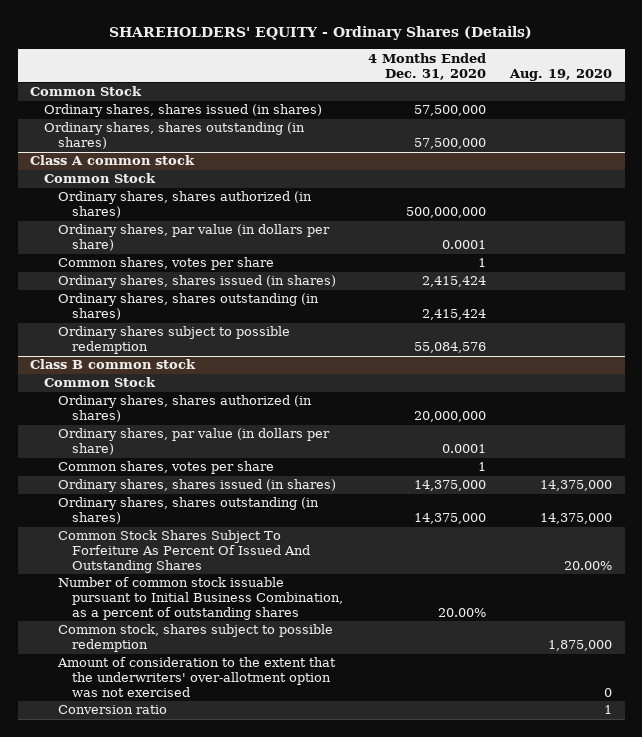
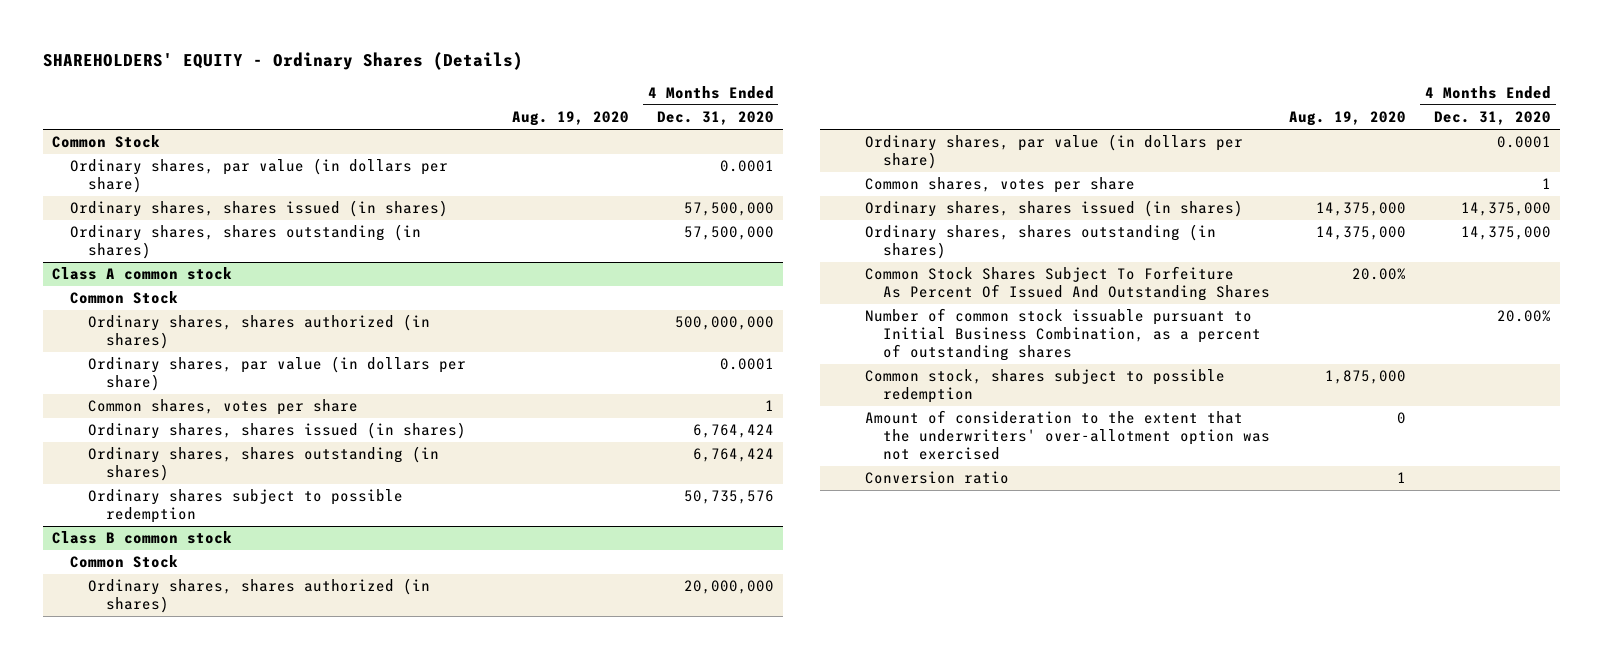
none -> [70,158,449,194] Ordinary shares, par value (in dollars per share)
[421,276,486,288] 2,415,424 -> [692,424,774,439] 6,764,424
[421,309,486,321] 2,415,424 -> [692,448,774,463] 6,764,424
[413,342,486,354] 55,084,576 -> [683,490,774,505] 50,735,576

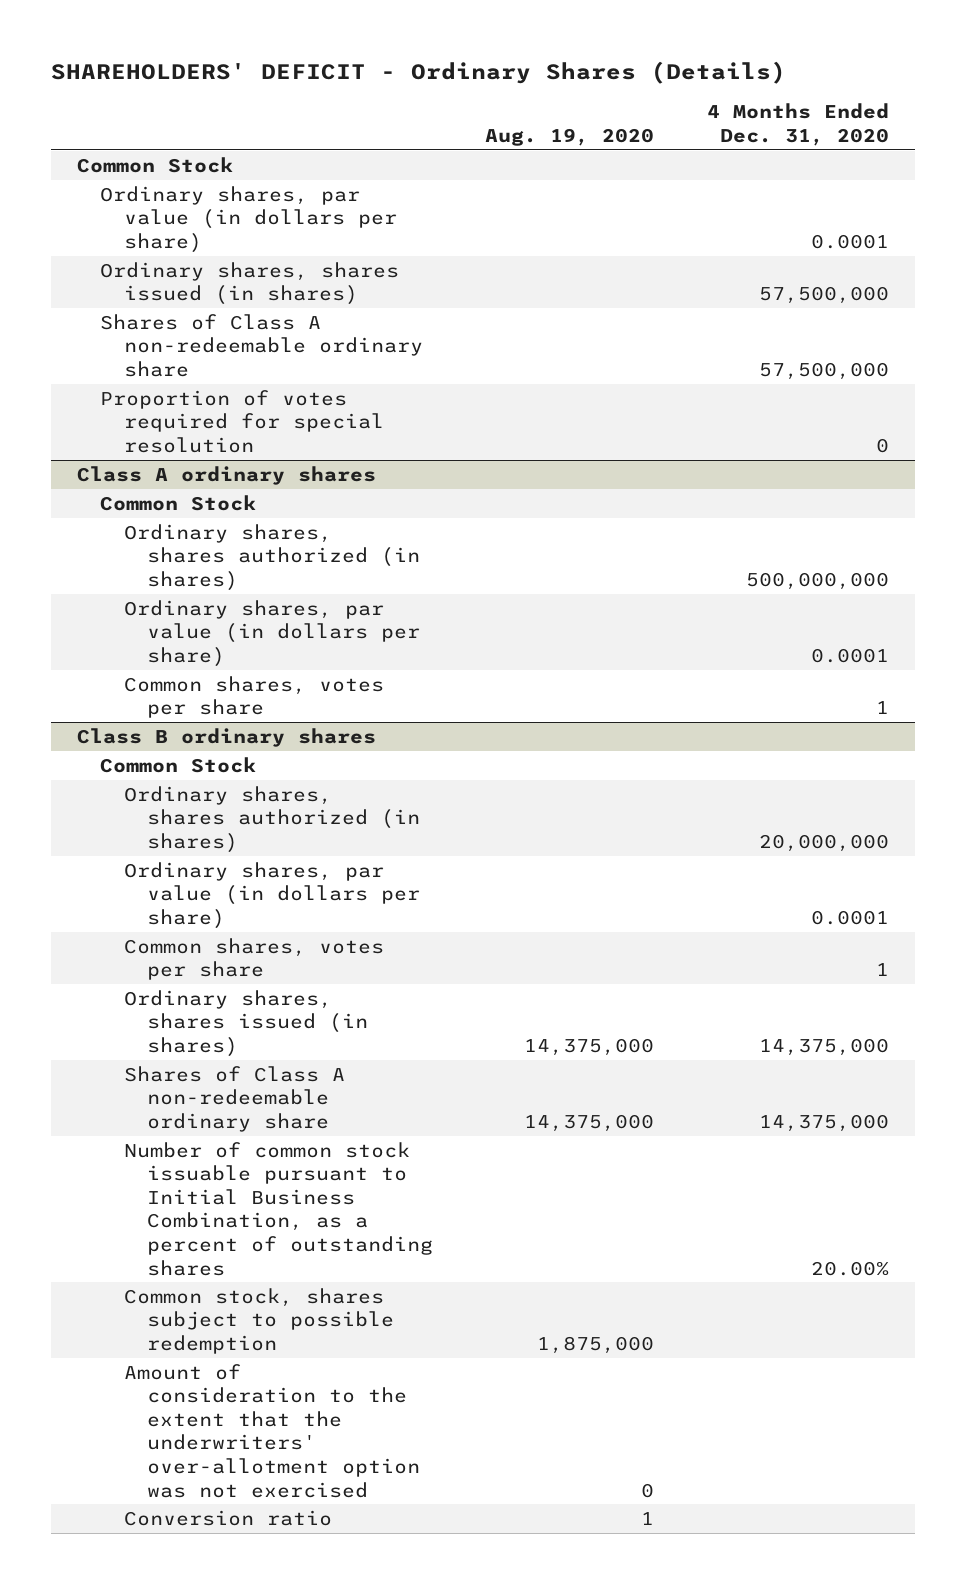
[42,51,523,70] SHAREHOLDERS' EQUITY - Ordinary Shares (Details) -> [50,61,786,85] SHAREHOLDERS' DEFICIT - Ordinary Shares (Details)
[70,224,422,260] Ordinary shares, shares outstanding (in shares) -> [100,313,423,377] Shares of Class A non-redeemable ordinary share
none -> [100,389,384,453] Proportion of votes required for special resolution
[52,267,233,281] Class A common stock -> [76,465,376,485] Class A ordinary shares
[88,422,467,440] Ordinary shares, shares issued (in shares) -> none
[88,446,440,482] Ordinary shares, shares outstanding (in shares) -> none
[88,489,404,524] Ordinary shares subject to possible redemption -> none
[52,531,233,545] Class B common stock -> [76,727,376,747] Class B ordinary shares
[865,266,1271,302] Common Stock Shares Subject To Forfeiture As Percent Of Issued And Outstanding Shares -> none
[865,224,1217,260] Ordinary shares, shares outstanding (in shares) -> [123,1065,345,1132] Shares of Class A non-redeemable ordinary share

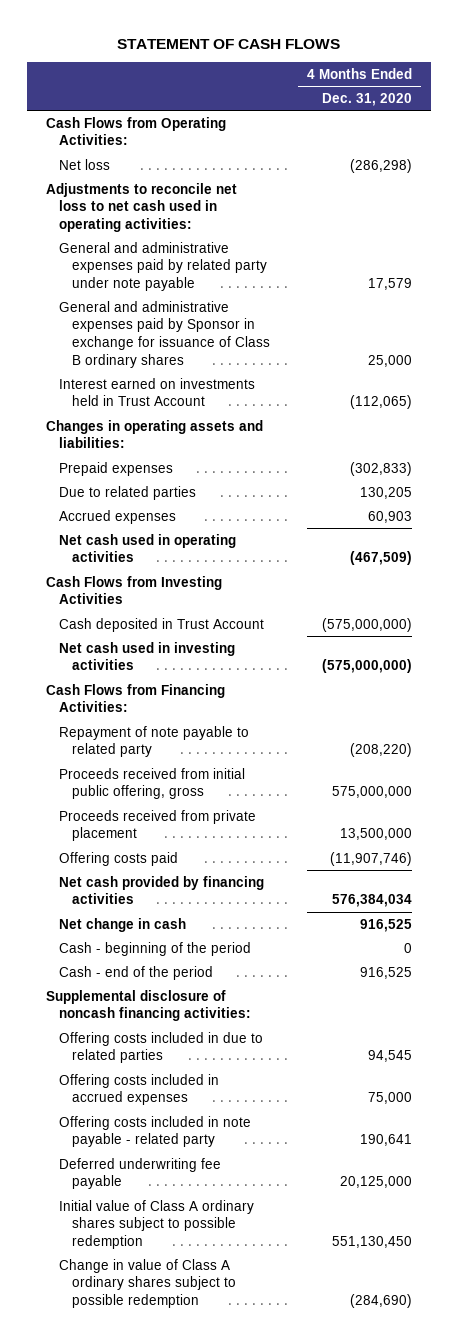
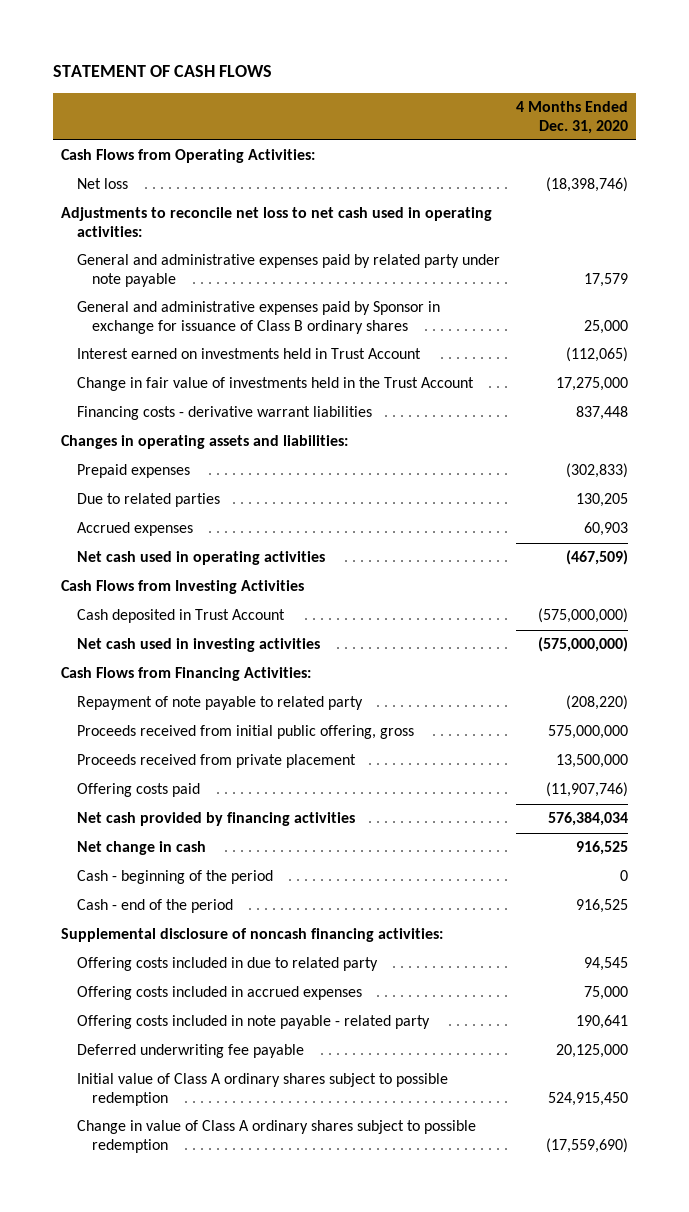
[350,158,413,173] (286,298) -> [545,177,628,193] (18,398,746)
none -> [76,377,474,392] Change in fair value of investments held in the Trust Account
none -> [76,406,372,421] Financing costs - derivative warrant liabilities
[58,1031,263,1064] Offering costs included in due to related parties -> [76,957,378,972] Offering costs included in due to related party
[332,1236,413,1249] 551,130,450 -> [547,1091,628,1106] 524,915,450
[350,1294,413,1309] (284,690) -> [545,1137,628,1153] (17,559,690)

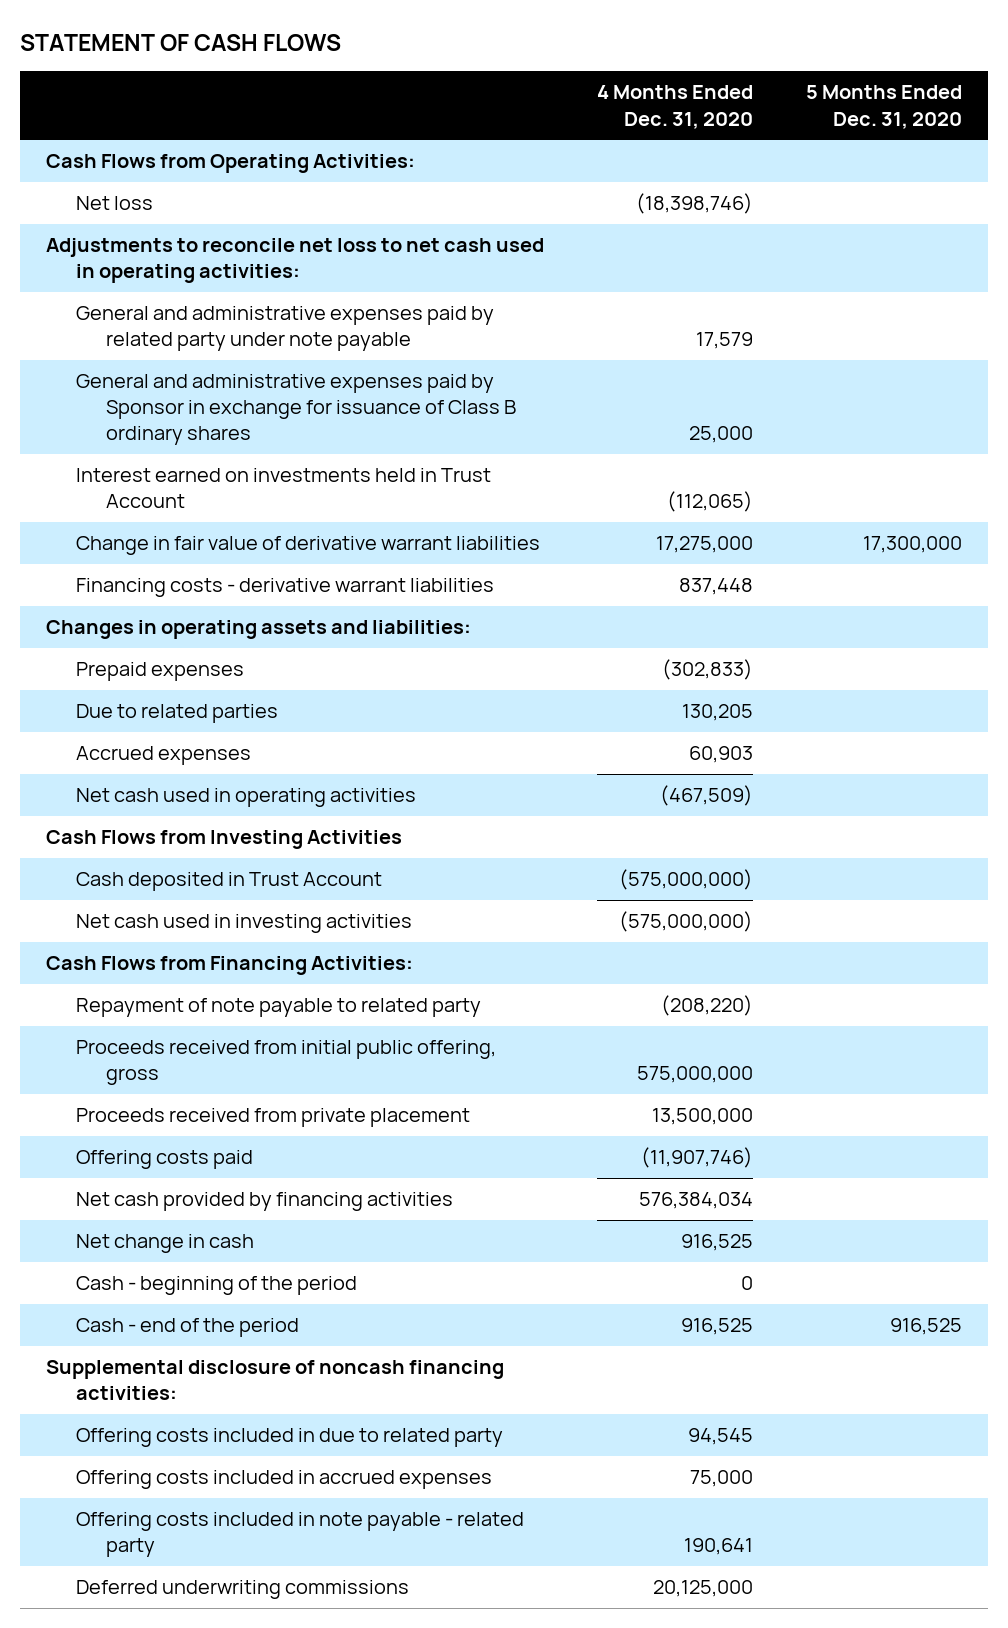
none -> [805,85,962,129] 5 Months Ended Dec. 31, 2020
[76,377,474,392] Change in fair value of investments held in the Trust Account -> [75,536,540,556] Change in fair value of derivative warrant liabilities
[76,1073,448,1106] Initial value of Class A ordinary shares subject to possible redemption -> none
[76,1120,476,1153] Change in value of Class A ordinary shares subject to possible redemption -> none
[76,1044,304,1059] Deferred underwriting fee payable -> [75,1580,409,1600] Deferred underwriting commissions

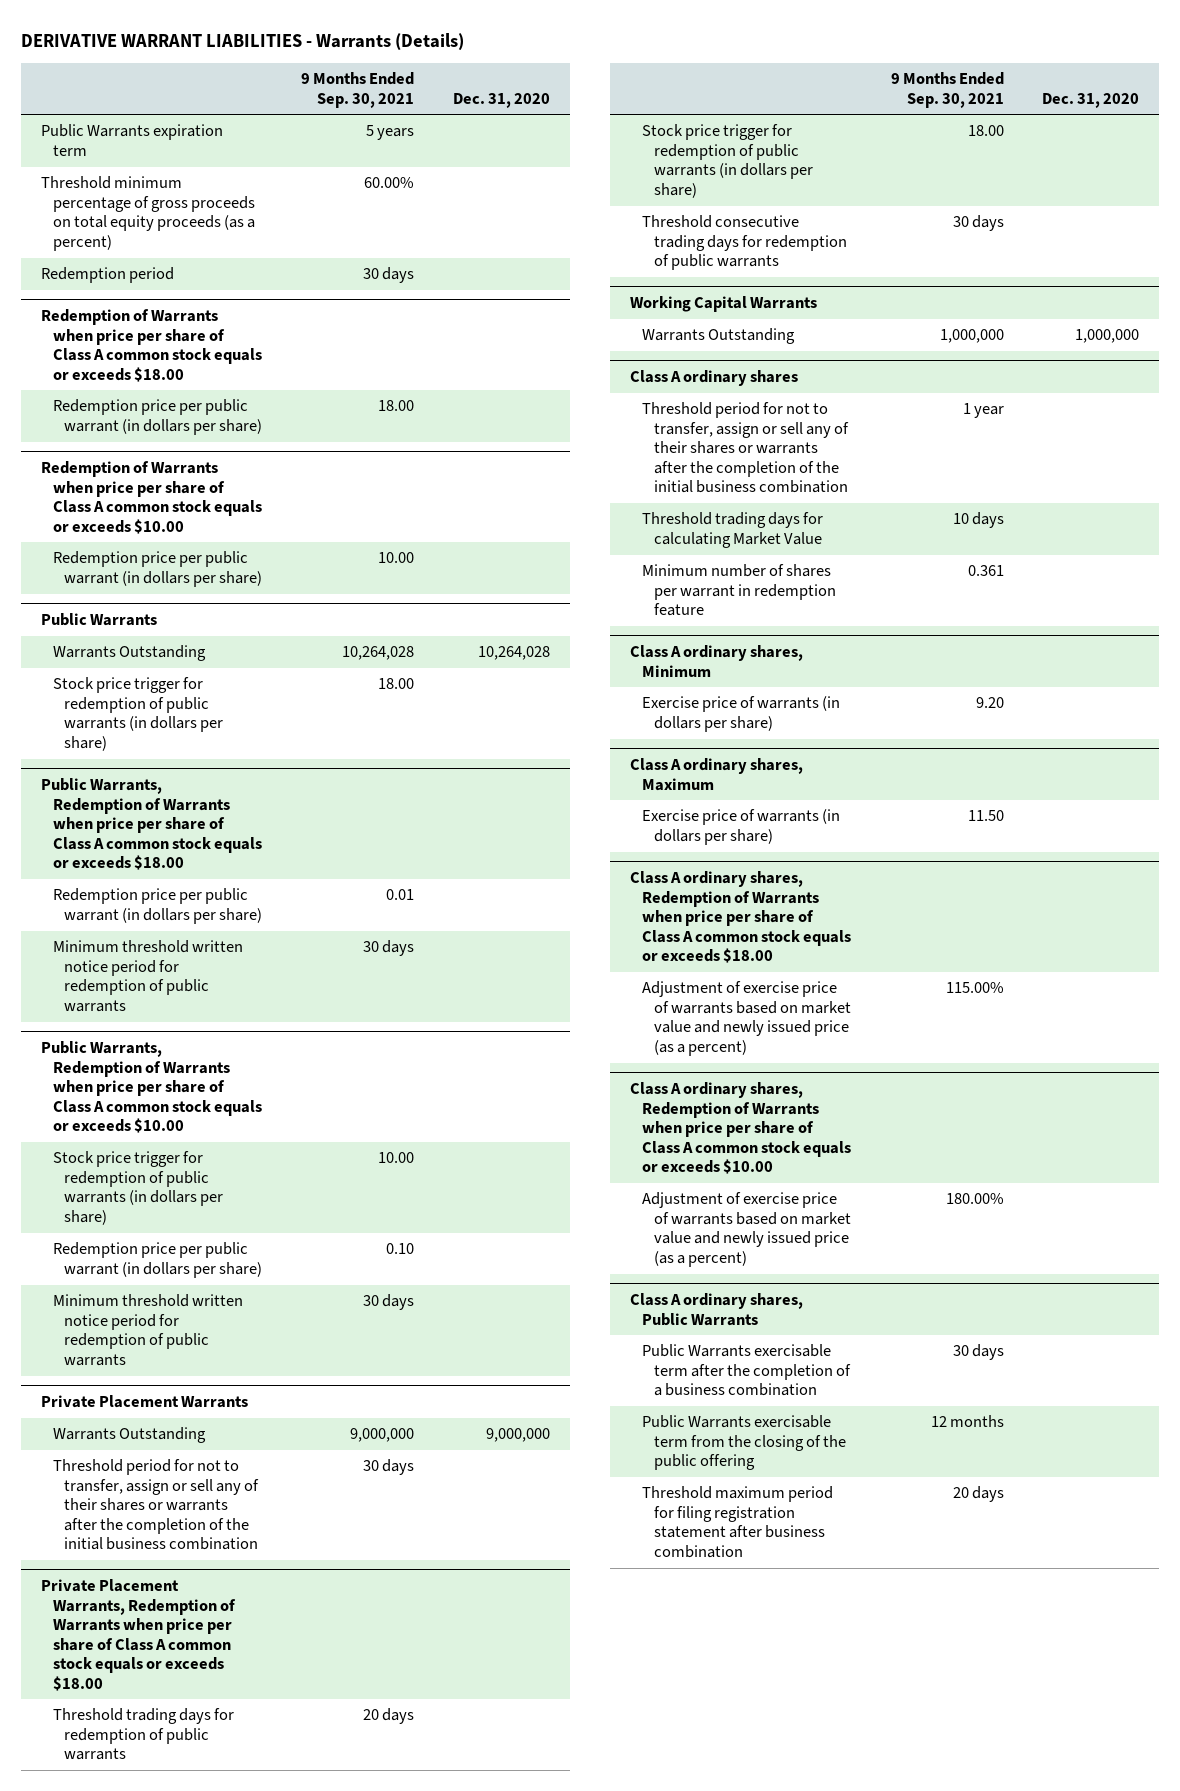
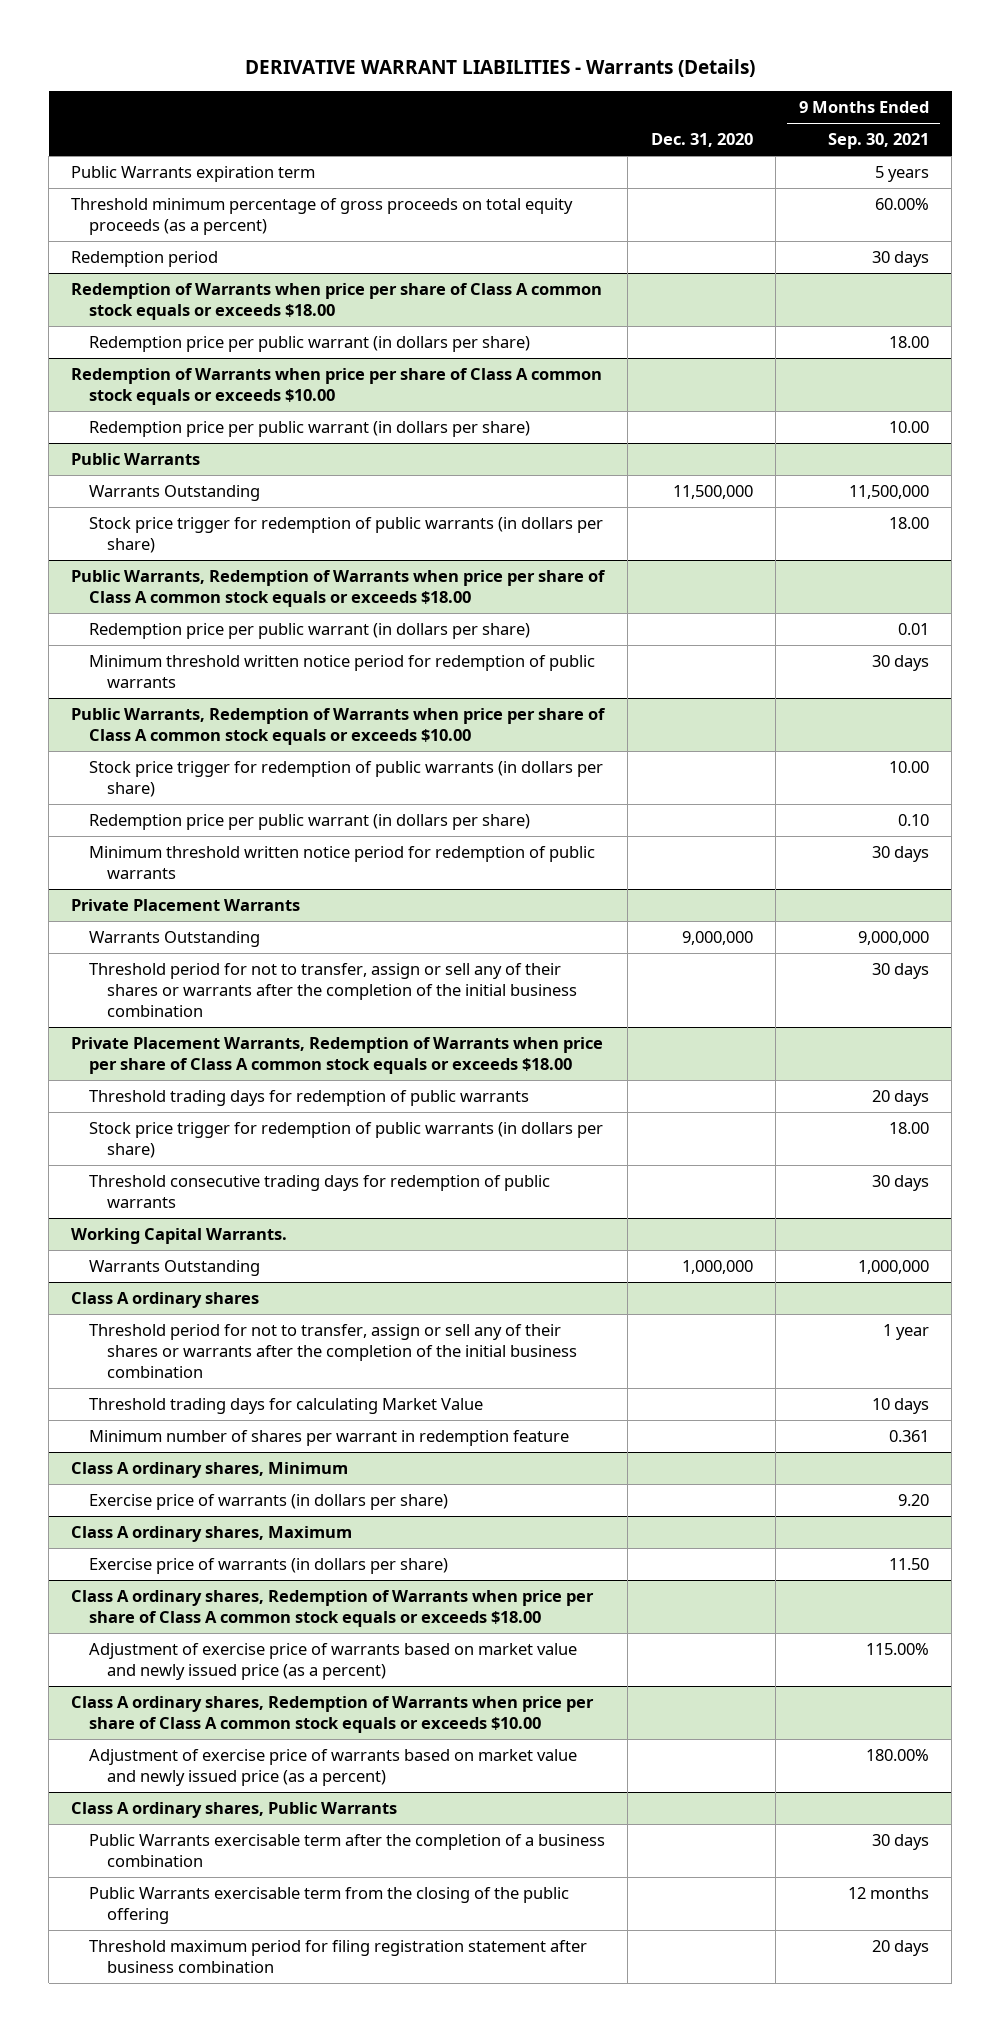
[342,646,415,661] 10,264,028 -> [848,485,929,500] 11,500,000
[478,646,551,661] 10,264,028 -> [672,485,753,500] 11,500,000
[629,296,817,313] Working Capital Warrants -> [71,1228,288,1245] Working Capital Warrants.

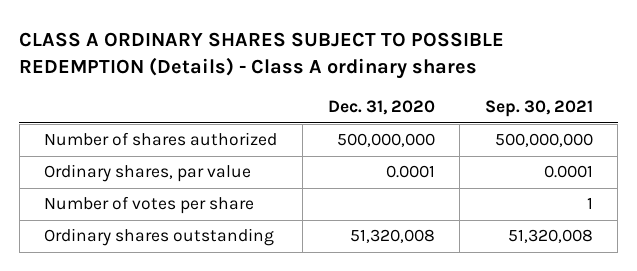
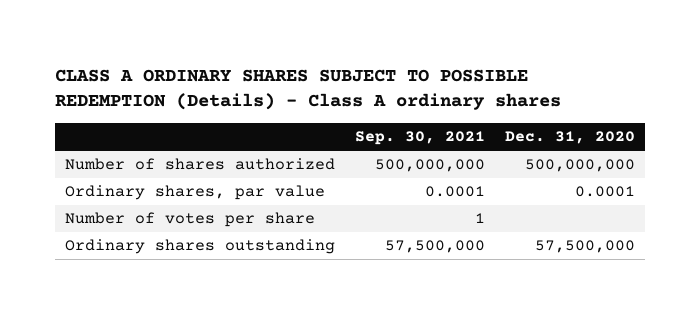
[349,229,435,244] 51,320,008 -> [534,240,635,254] 57,500,000
[507,229,593,244] 51,320,008 -> [384,240,485,254] 57,500,000

